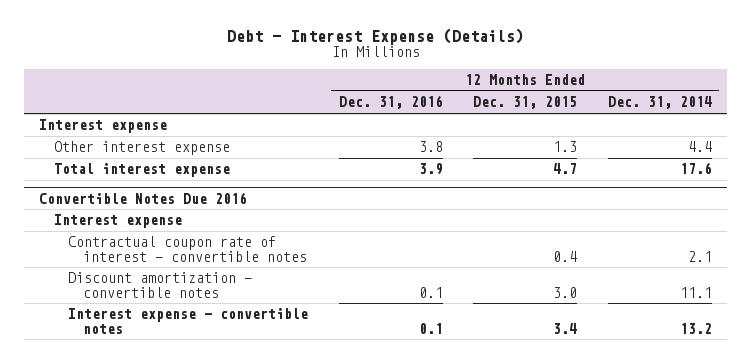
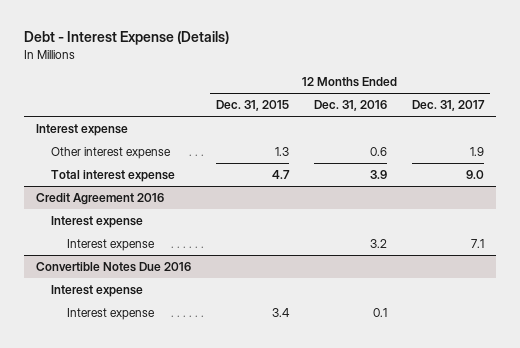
[607,96,712,110] Dec. 31, 2014 -> none
none -> [411,100,485,112] Dec. 31, 2017
[418,141,443,153] 3.8 -> [369,146,387,156] 0.6
none -> [36,192,165,205] Credit Agreement 2016
none -> [51,215,144,228] Interest expense
none -> [66,238,155,251] Interest expense
[68,236,307,262] Contractual coupon rate of interest - convertible notes -> none
[68,272,253,298] Discount amortization - convertible notes -> none
[68,308,309,334] Interest expense - convertible notes -> [66,307,155,320] Interest expense

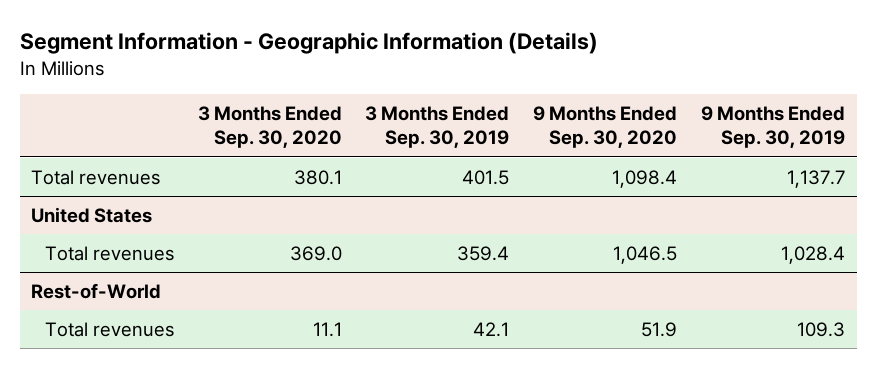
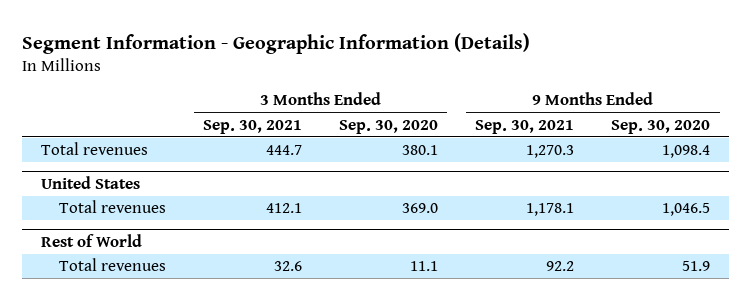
[365,105,510,149] 3 Months Ended Sep. 30, 2019 -> none
[700,105,845,149] 9 Months Ended Sep. 30, 2019 -> none
none -> [203,119,303,134] Sep. 30, 2021
none -> [475,119,575,134] Sep. 30, 2021
[31,282,162,299] Rest-of-World -> [41,234,143,248] Rest of World

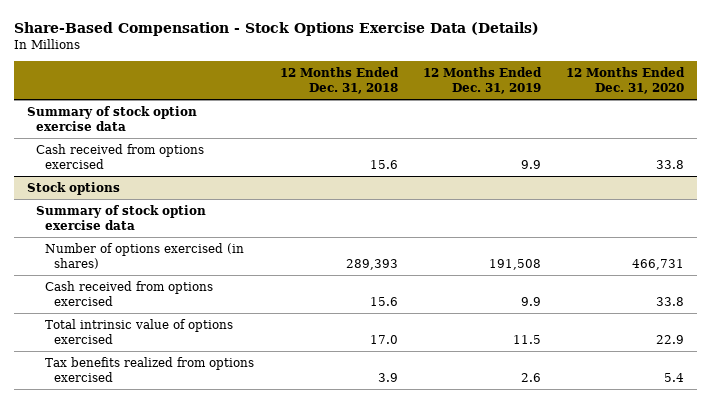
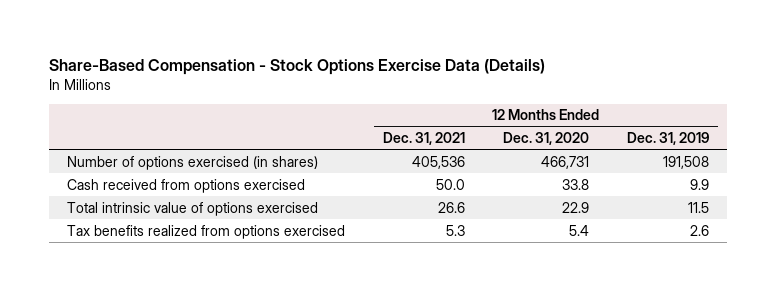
[279,67,399,95] 12 Months Ended Dec. 31, 2018 -> none
none -> [383,132,466,146] Dec. 31, 2021
[27,105,198,131] Summary of stock option exercise data -> none
[36,143,205,169] Cash received from options exercised -> none
[27,181,121,195] Stock options -> none
[36,204,207,230] Summary of stock option exercise data -> none

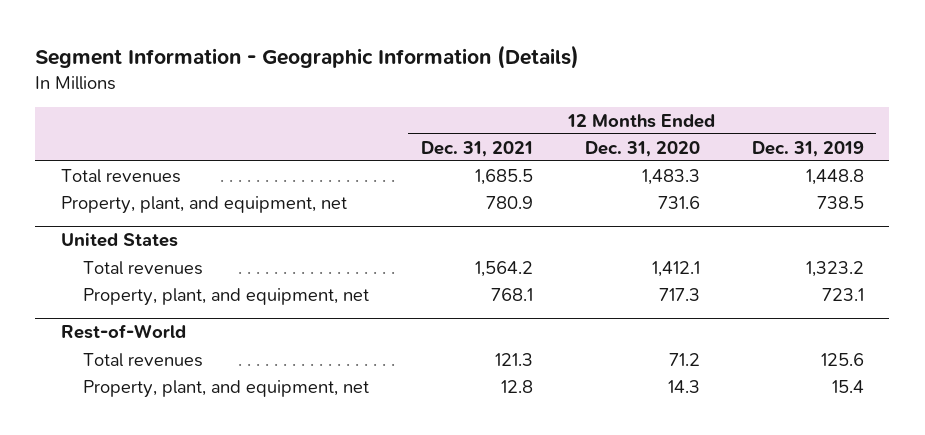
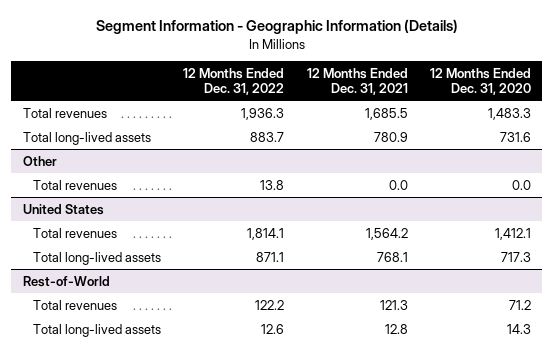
[751,140,864,157] Dec. 31, 2019 -> none
none -> [183,68,285,95] 12 Months Ended Dec. 31, 2022
[61,195,348,214] Property, plant, and equipment, net -> [22,131,151,145] Total long-lived assets
none -> [22,155,57,166] Other
none -> [33,179,118,190] Total revenues
[83,287,370,306] Property, plant, and equipment, net -> [33,251,162,265] Total long-lived assets
[83,379,370,398] Property, plant, and equipment, net -> [33,323,162,337] Total long-lived assets

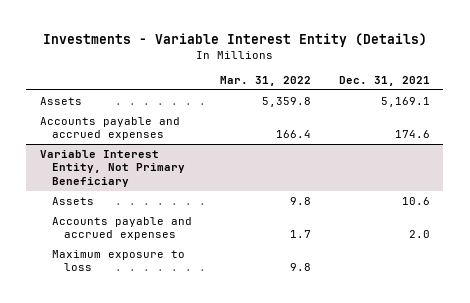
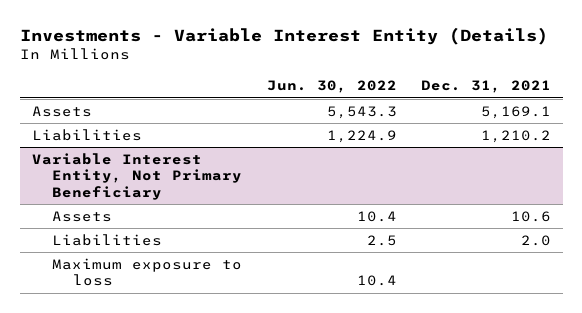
[219,75,311,86] Mar. 31, 2022 -> none
none -> [266,80,397,94] Jun. 30, 2022
[40,116,181,141] Accounts payable and accrued expenses -> none
none -> [31,129,142,142] Liabilities
[52,216,193,241] Accounts payable and accrued expenses -> none
none -> [52,234,163,247] Liabilities

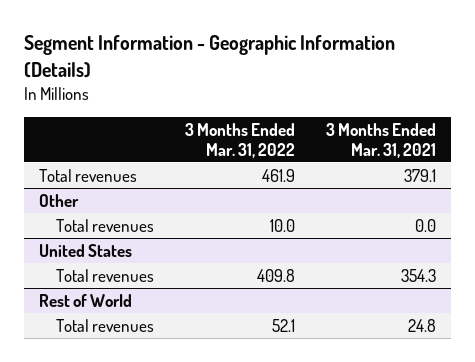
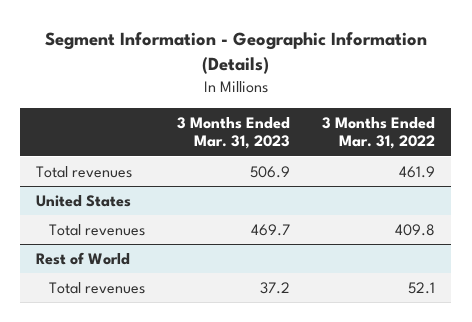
[325,122,436,158] 3 Months Ended Mar. 31, 2021 -> none
none -> [177,116,291,150] 3 Months Ended Mar. 31, 2023
[39,193,80,207] Other -> none
[56,218,155,232] Total revenues -> none

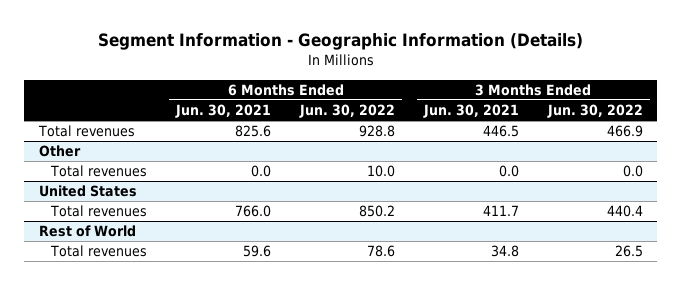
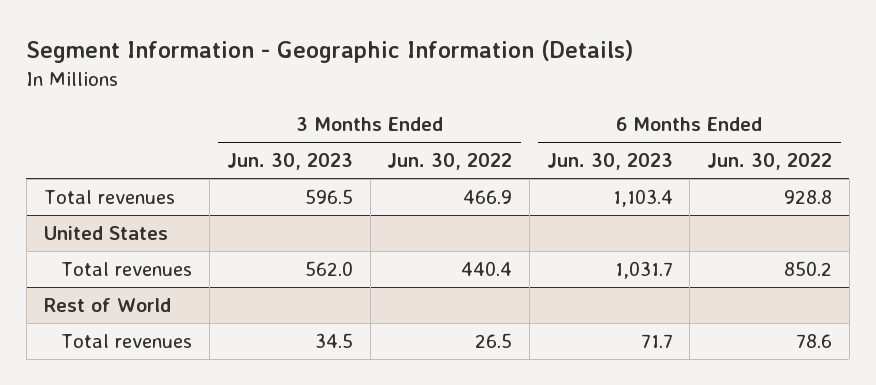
[175,104,272,119] Jun. 30, 2021 -> none
[422,104,519,119] Jun. 30, 2021 -> none
none -> [226,153,353,171] Jun. 30, 2023
none -> [546,153,673,171] Jun. 30, 2023
[38,145,81,158] Other -> none
[50,165,148,178] Total revenues -> none

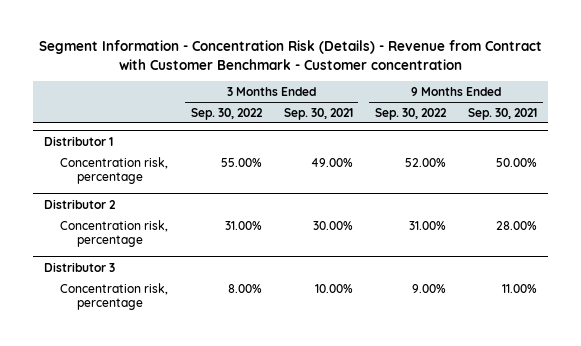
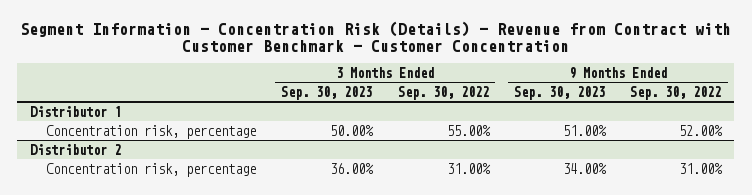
[38,40,542,70] Segment Information - Concentration Risk (Details) - Revenue from Contract with Customer Benchmark - Customer concentration -> [19,20,731,53] Segment Information - Concentration Risk (Details) - Revenue from Contract with Customer Benchmark - Customer Concentration
[283,107,353,120] Sep. 30, 2021 -> none
[468,107,538,120] Sep. 30, 2021 -> none
none -> [281,86,373,101] Sep. 30, 2023
none -> [513,86,605,101] Sep. 30, 2023
[44,261,116,272] Distributor 3 -> none
[60,282,169,310] Concentration risk, percentage -> none

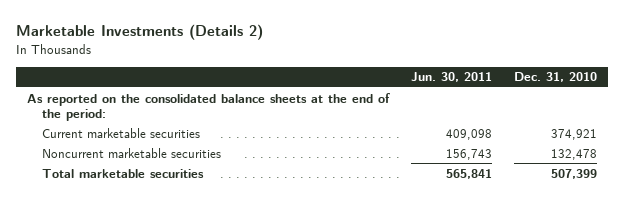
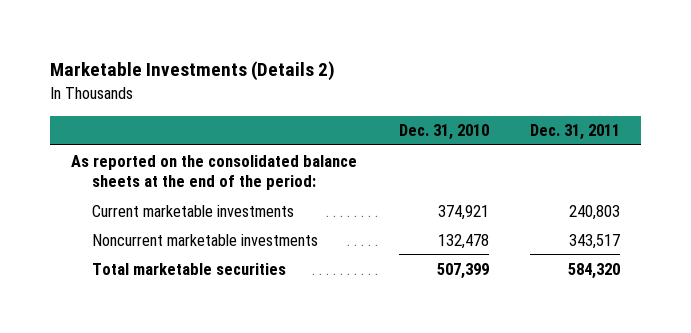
[410,72,492,83] Jun. 30, 2011 -> none
none -> [530,124,621,141] Dec. 31, 2011
[42,127,201,138] Current marketable securities -> [92,204,295,217] Current marketable investments
[42,147,222,158] Noncurrent marketable securities -> [92,233,319,246] Noncurrent marketable investments

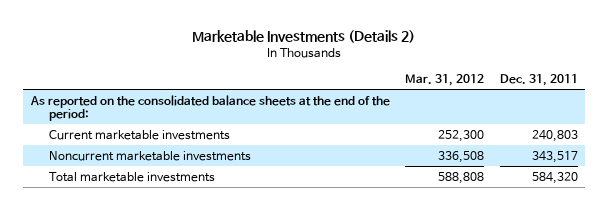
[398,124,489,141] Dec. 31, 2010 -> none
none -> [405,73,485,86] Mar. 31, 2012
[92,262,287,275] Total marketable securities -> [49,171,216,182] Total marketable investments

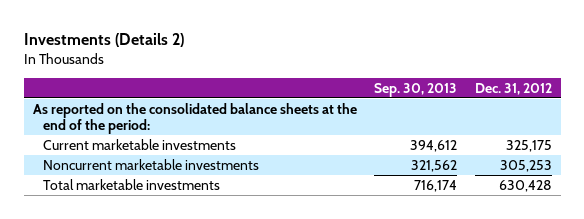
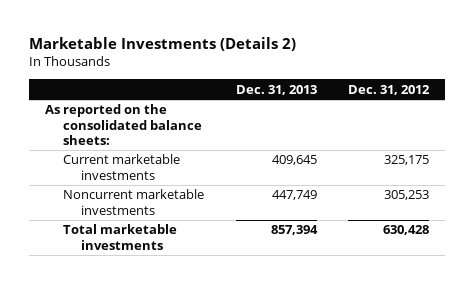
[23,33,184,48] Investments (Details 2) -> [29,37,297,52] Marketable Investments (Details 2)
[374,82,458,97] Sep. 30, 2013 -> none
none -> [235,84,317,95] Dec. 31, 2013
[32,102,357,134] As reported on the consolidated balance sheets at the end of the period: -> [45,104,202,145] As reported on the consolidated balance sheets:

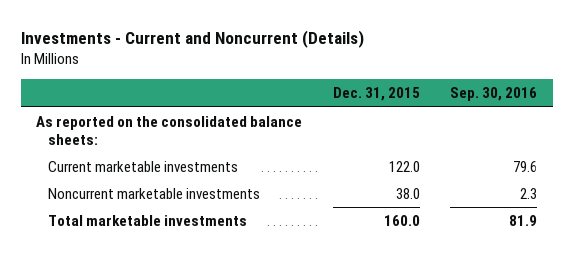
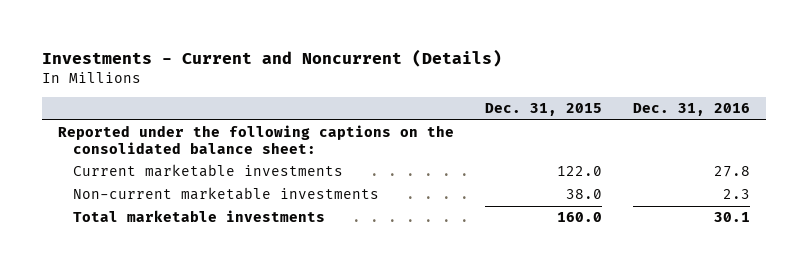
[450,87,538,102] Sep. 30, 2016 -> none
none -> [633,103,751,117] Dec. 31, 2016
[36,115,303,145] As reported on the consolidated balance sheets: -> [57,125,454,154] Reported under the following captions on the consolidated balance sheet:
[47,187,260,199] Noncurrent marketable investments -> [73,187,380,201] Non-current marketable investments

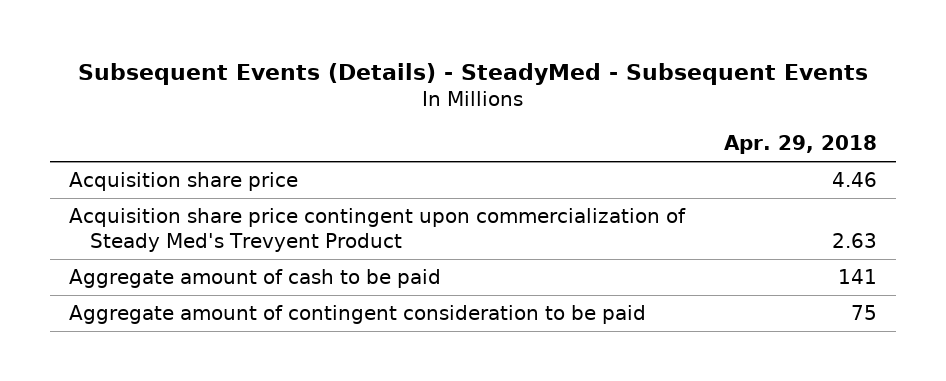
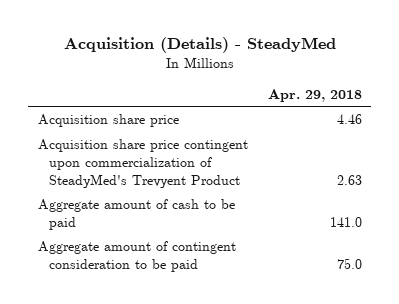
[77,63,868,86] Subsequent Events (Details) - SteadyMed - Subsequent Events -> [63,37,336,54] Acquisition (Details) - SteadyMed
[69,208,687,252] Acquisition share price contingent upon commercialization of Steady Med's Trevyent Product -> [37,139,248,188] Acquisition share price contingent upon commercialization of SteadyMed's Trevyent Product
[837,269,877,285] 141 -> [329,216,362,227] 141.0
[850,305,877,321] 75 -> [336,257,362,269] 75.0

